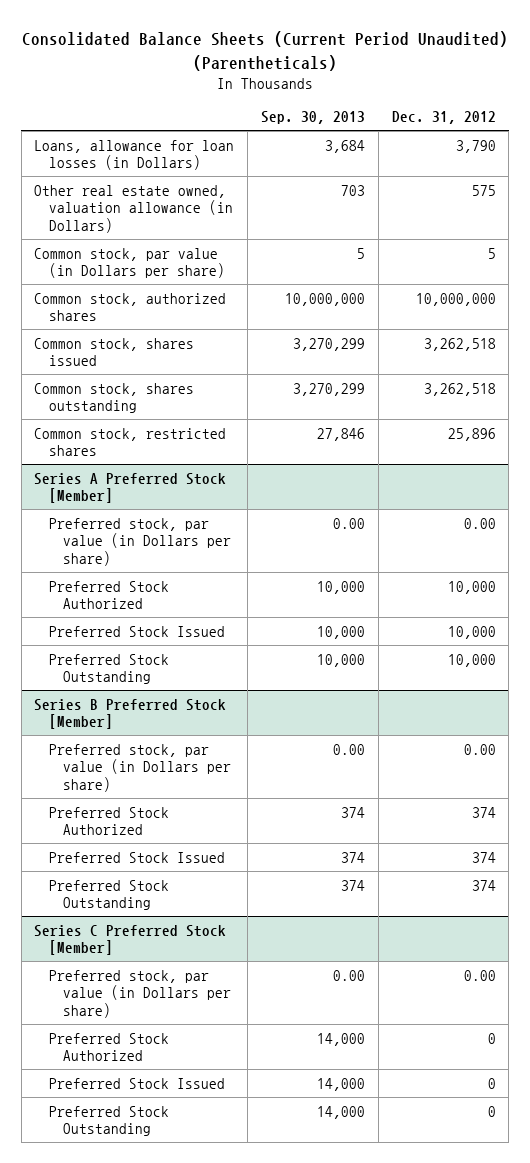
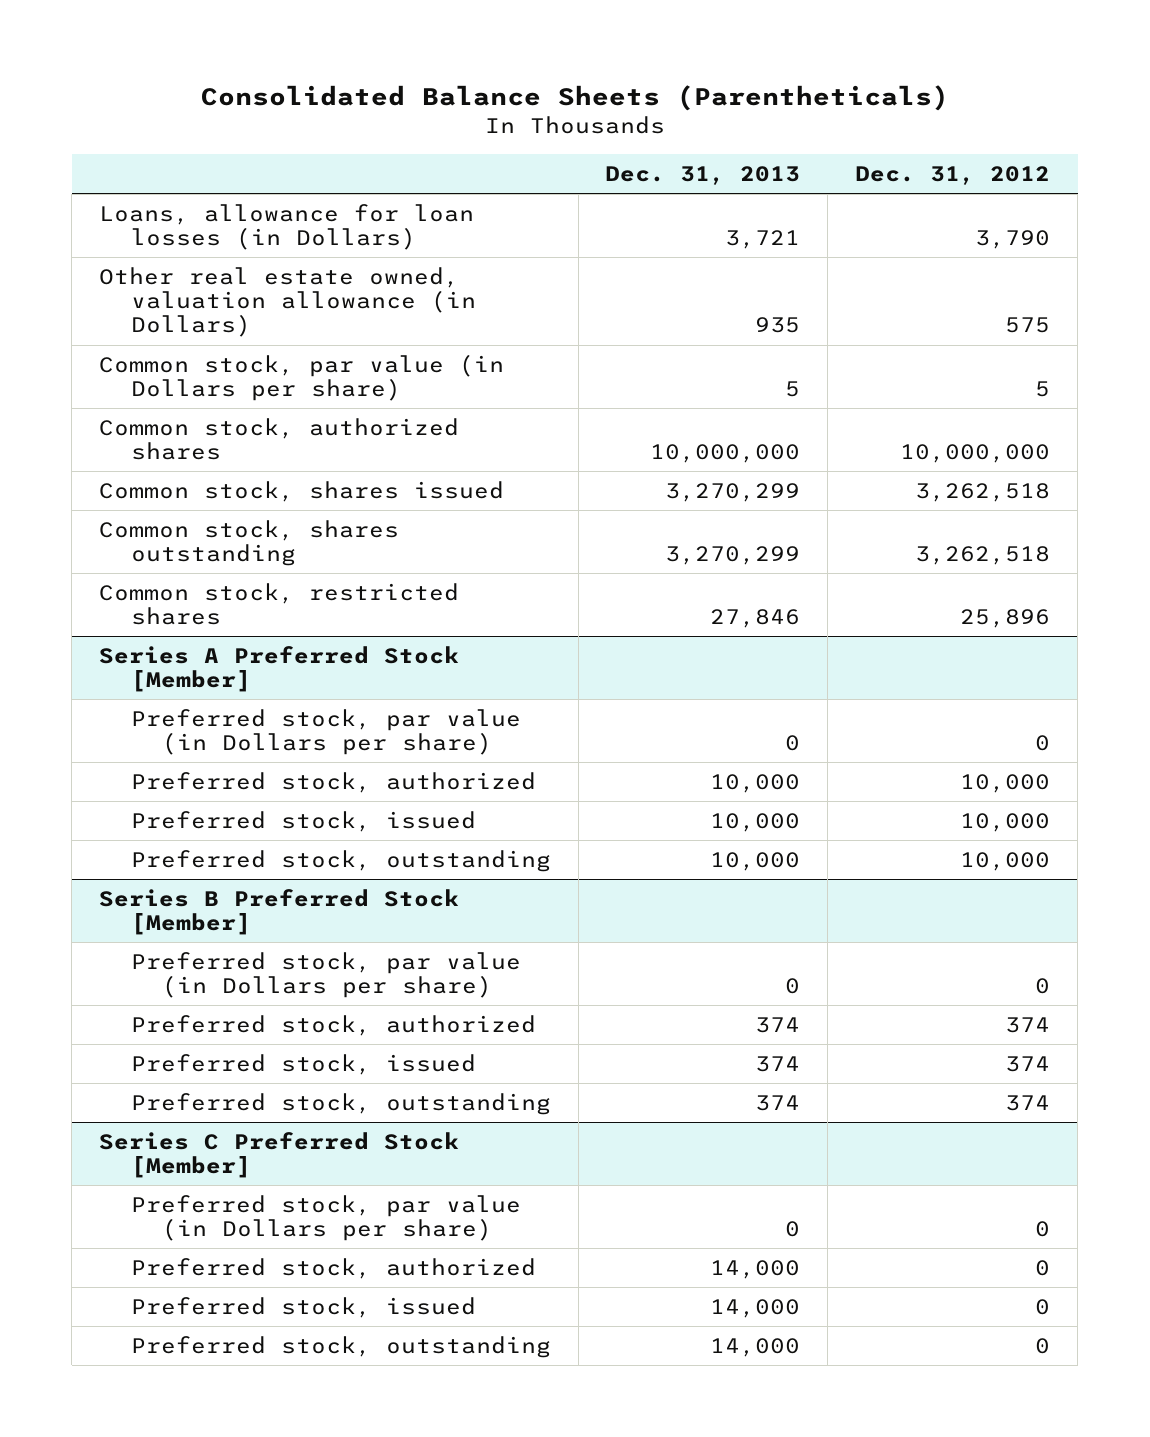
[22,31,509,71] Consolidated Balance Sheets (Current Period Unaudited) (Parentheticals) -> [200,84,949,111] Consolidated Balance Sheets (Parentheticals)
[261,111,366,125] Sep. 30, 2013 -> none
none -> [605,165,801,185] Dec. 31, 2013
[463,517,496,529] 0.00 -> [1035,735,1051,752] 0
[48,580,169,610] Preferred Stock Authorized -> [130,771,536,793] Preferred stock, authorized
[48,625,225,637] Preferred Stock Issued -> [130,810,476,832] Preferred stock, issued
[48,653,169,685] Preferred Stock Outstanding -> [130,849,551,872] Preferred stock, outstanding
[463,743,496,755] 0.00 -> [1035,978,1051,995] 0
[48,806,169,836] Preferred Stock Authorized -> [130,1014,536,1036] Preferred stock, authorized
[48,851,225,863] Preferred Stock Issued -> [130,1053,476,1075] Preferred stock, issued
[48,879,169,911] Preferred Stock Outstanding -> [130,1092,551,1115] Preferred stock, outstanding
[463,969,496,981] 0.00 -> [1035,1221,1051,1238] 0
[48,1032,169,1062] Preferred Stock Authorized -> [130,1257,536,1279] Preferred stock, authorized
[48,1077,225,1089] Preferred Stock Issued -> [130,1296,476,1318] Preferred stock, issued
[48,1105,169,1137] Preferred Stock Outstanding -> [130,1335,551,1358] Preferred stock, outstanding

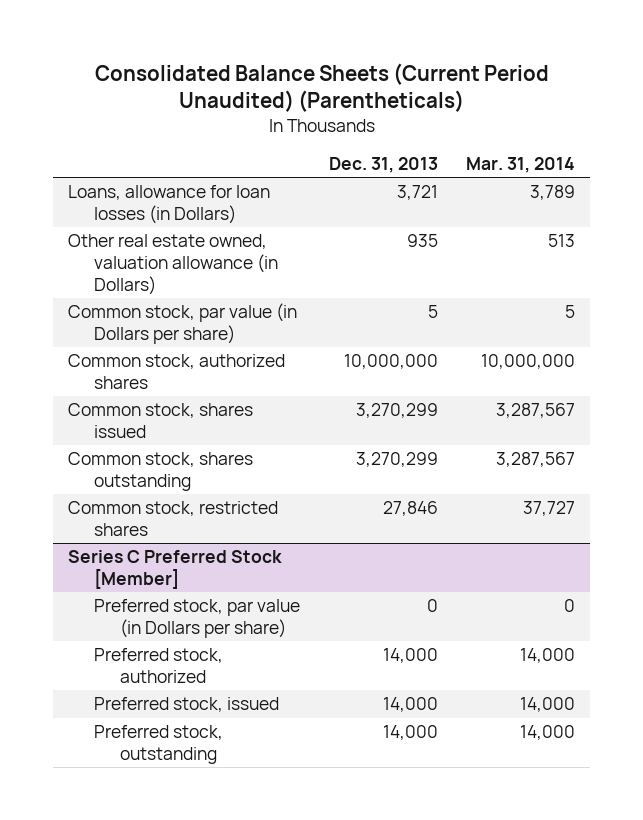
[200,84,949,111] Consolidated Balance Sheets (Parentheticals) -> [94,62,549,113] Consolidated Balance Sheets (Current Period Unaudited) (Parentheticals)
[855,165,1051,185] Dec. 31, 2012 -> none
none -> [466,156,576,173] Mar. 31, 2014
[99,645,460,693] Series A Preferred Stock [Member] -> none
[130,708,521,756] Preferred stock, par value (in Dollars per share) -> none
[130,771,536,793] Preferred stock, authorized -> none
[130,810,476,832] Preferred stock, issued -> none
[130,849,551,872] Preferred stock, outstanding -> none
[99,888,460,936] Series B Preferred Stock [Member] -> none
[130,951,521,999] Preferred stock, par value (in Dollars per share) -> none
[130,1014,536,1036] Preferred stock, authorized -> none
[130,1053,476,1075] Preferred stock, issued -> none
[130,1092,551,1115] Preferred stock, outstanding -> none

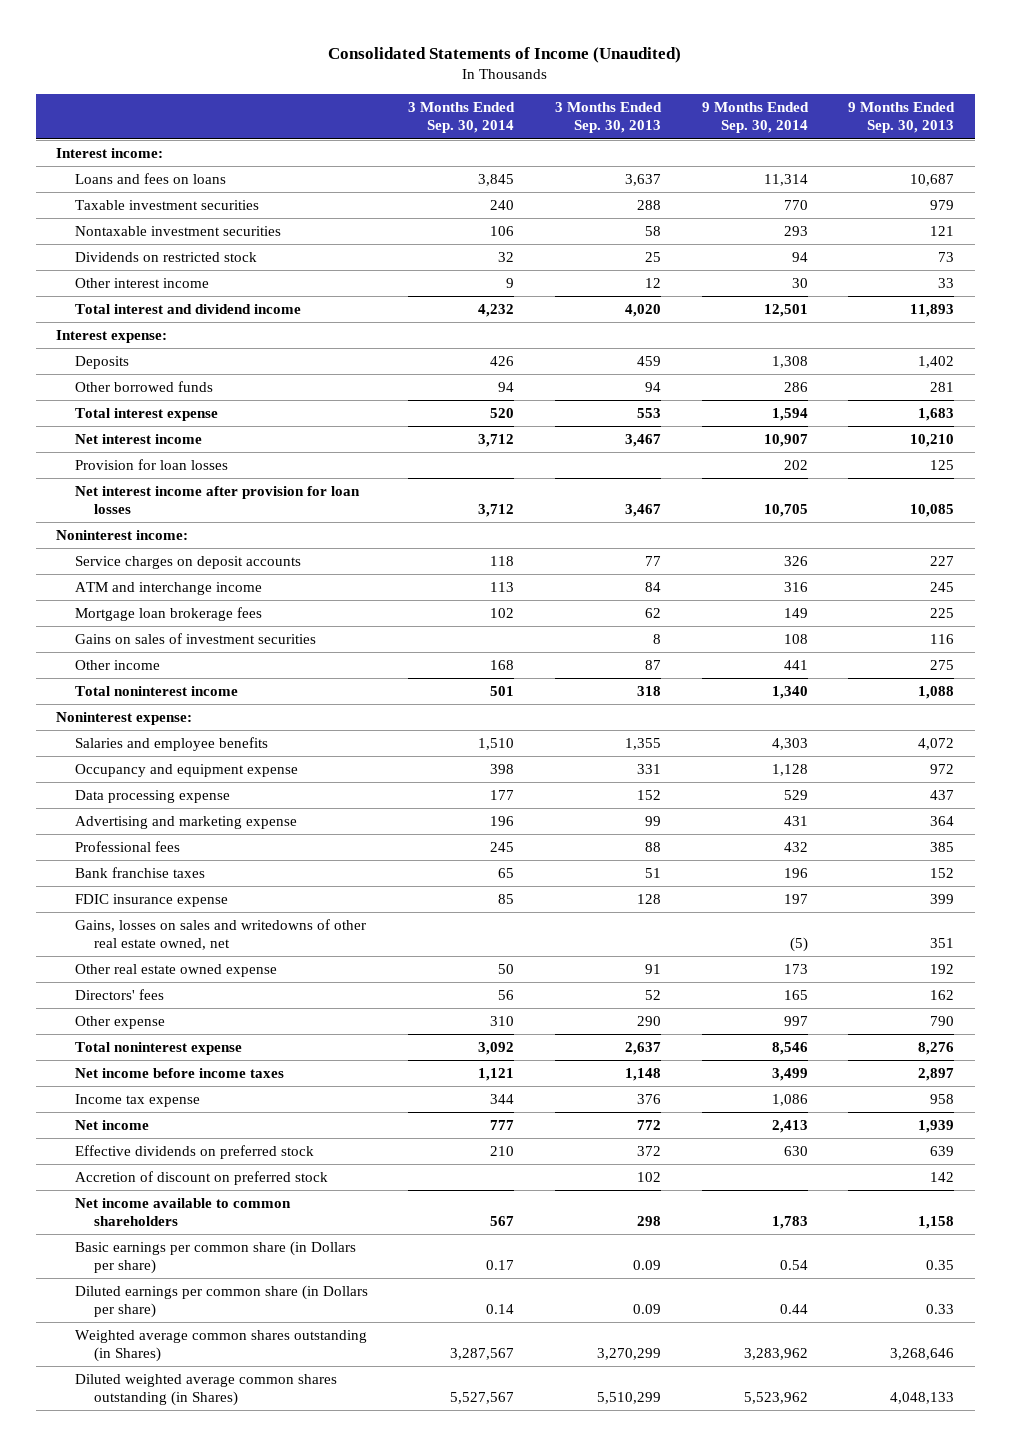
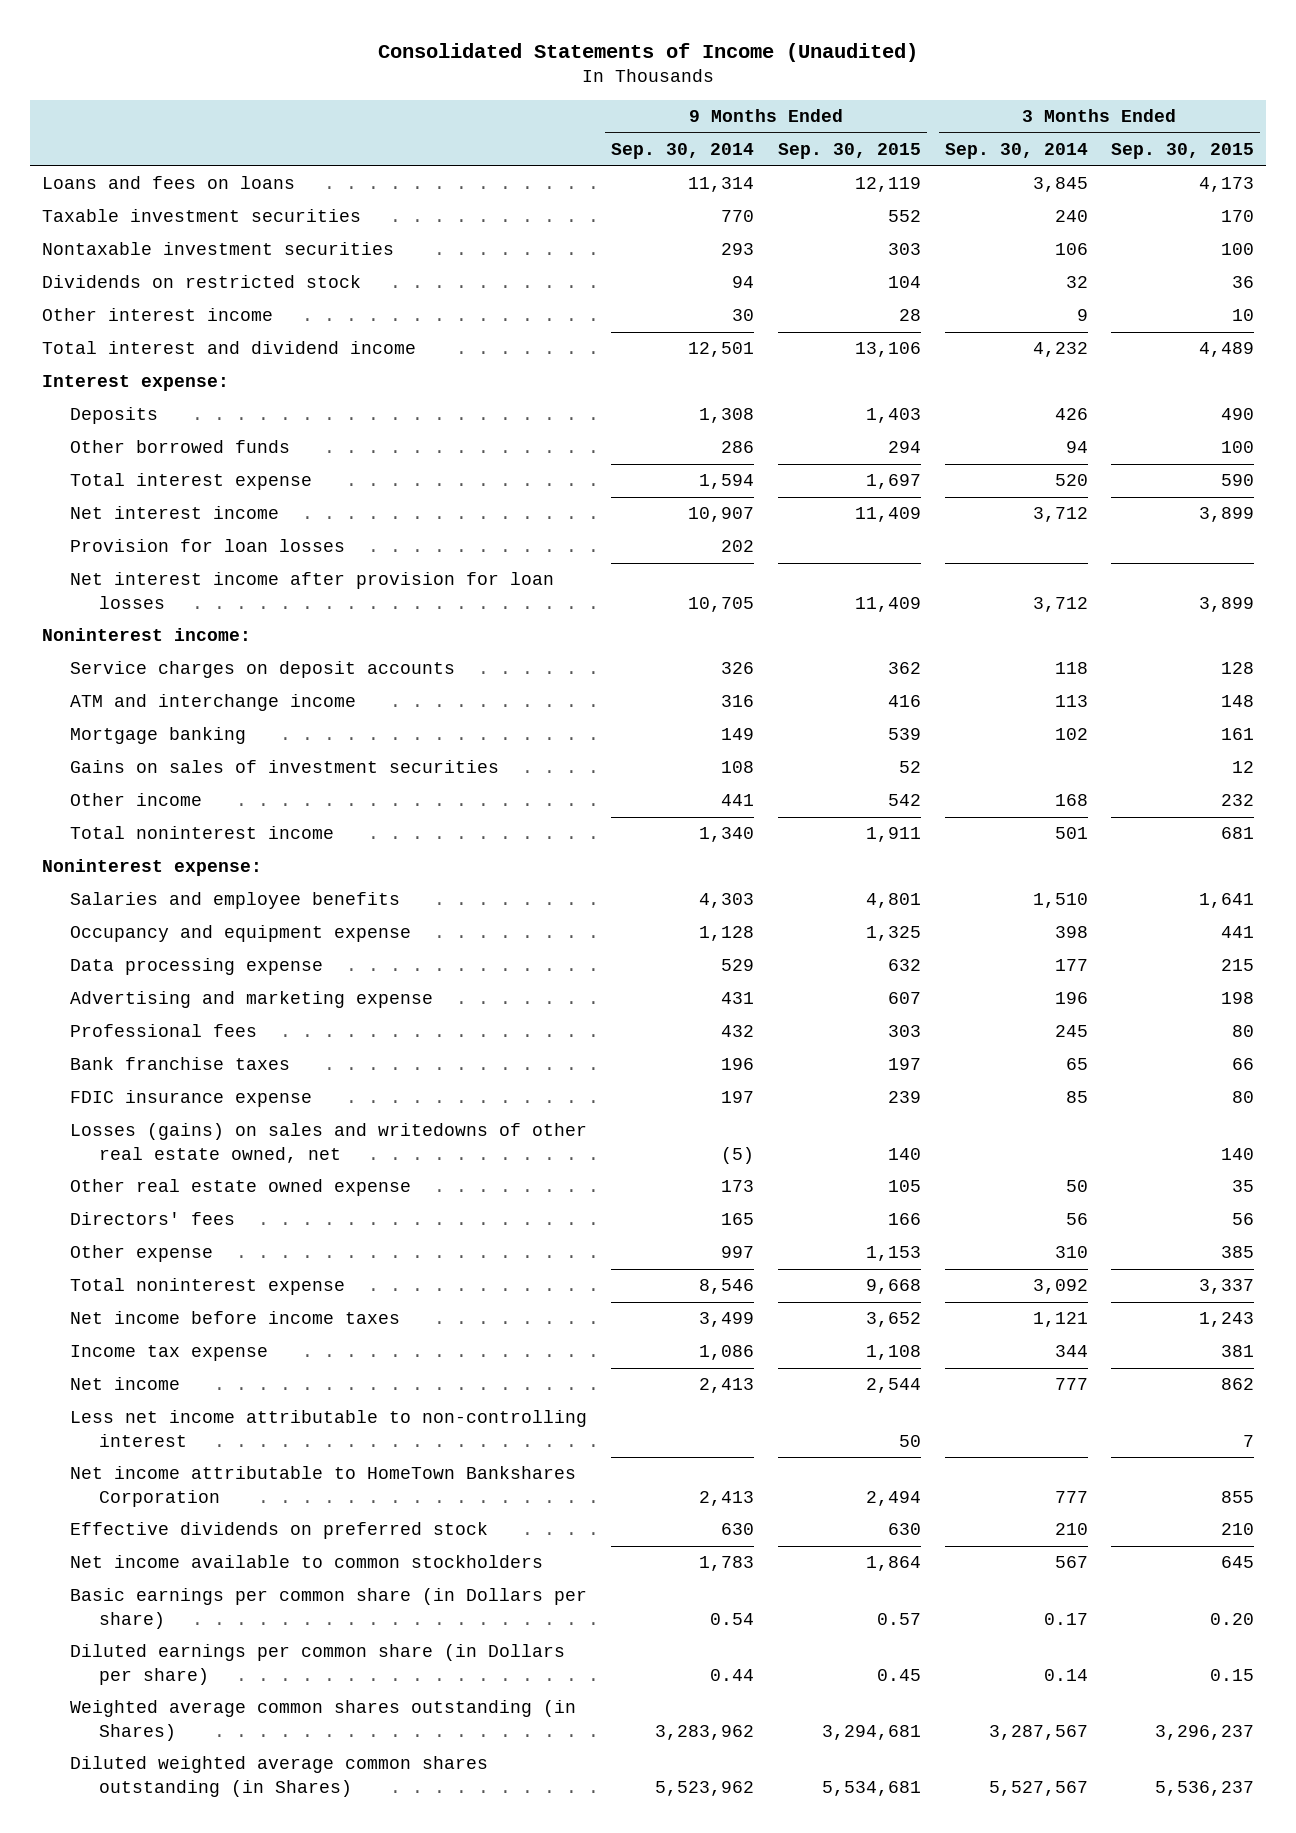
[555,102,663,134] 3 Months Ended Sep. 30, 2013 -> none
[848,102,956,134] 9 Months Ended Sep. 30, 2013 -> none
none -> [777,143,921,160] Sep. 30, 2015
none -> [1111,143,1255,160] Sep. 30, 2015
[55,148,163,159] Interest income: -> none
[74,607,262,622] Mortgage loan brokerage fees -> [70,727,247,745] Mortgage banking
[74,919,366,951] Gains, losses on sales and writedowns of other real estate owned, net -> [70,1123,588,1163] Losses (gains) on sales and writedowns of other real estate owned, net
none -> [70,1410,588,1447] Less net income attributable to non-controlling interest
none -> [70,1466,577,1507] Net income attributable to HomeTown Bankshares Corporation
[74,1171,328,1186] Accretion of discount on preferred stock -> none
[74,1198,291,1227] Net income available to common shareholders -> [70,1555,544,1569] Net income available to common stockholders

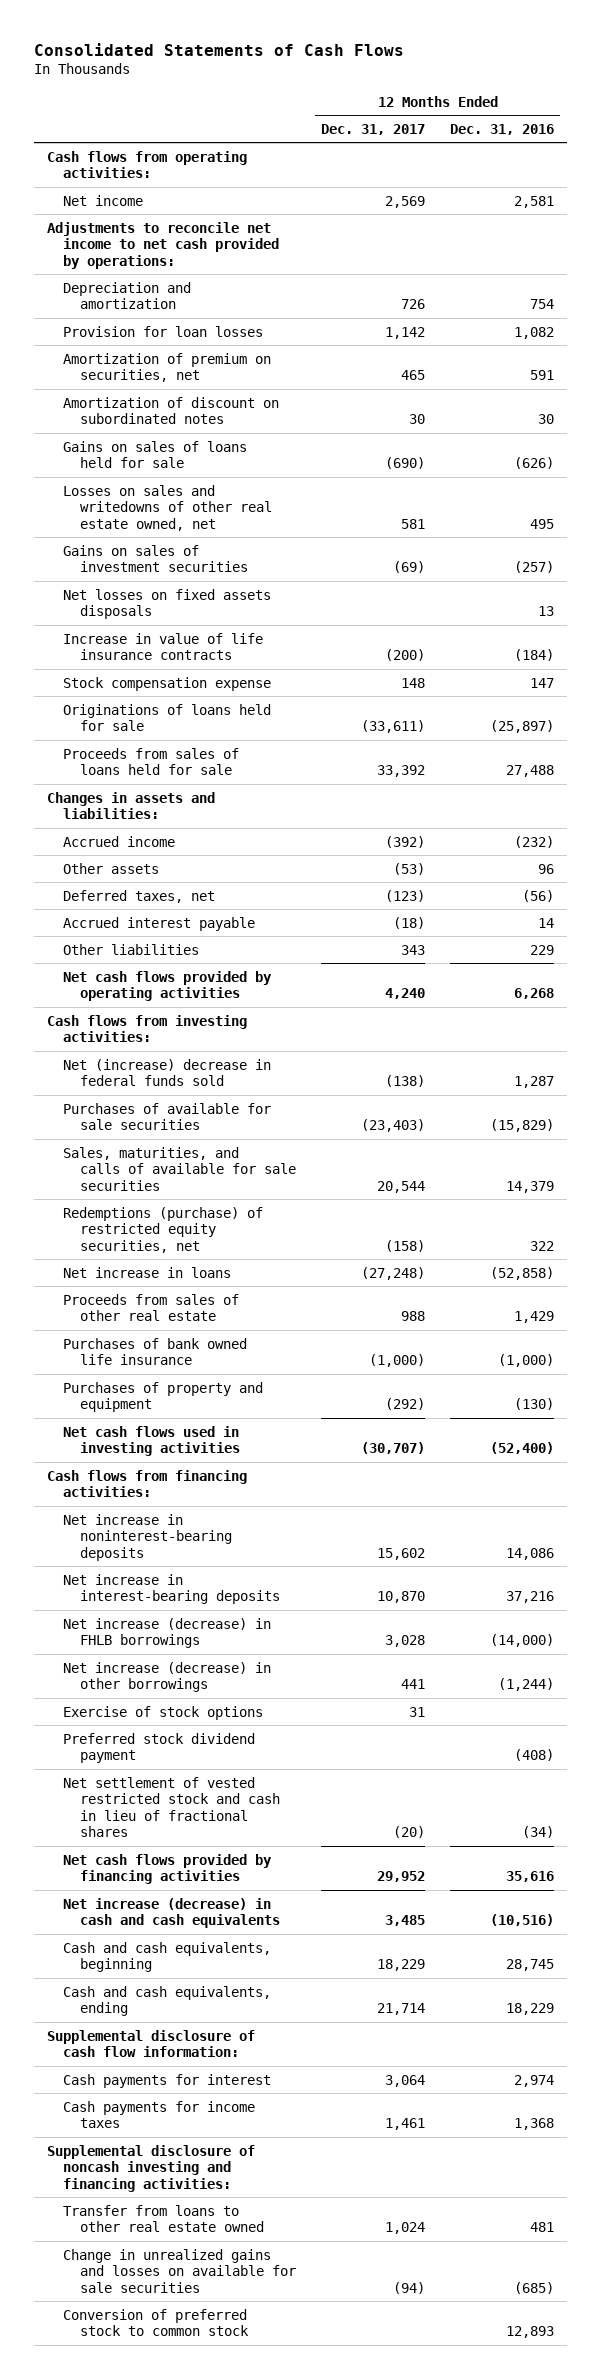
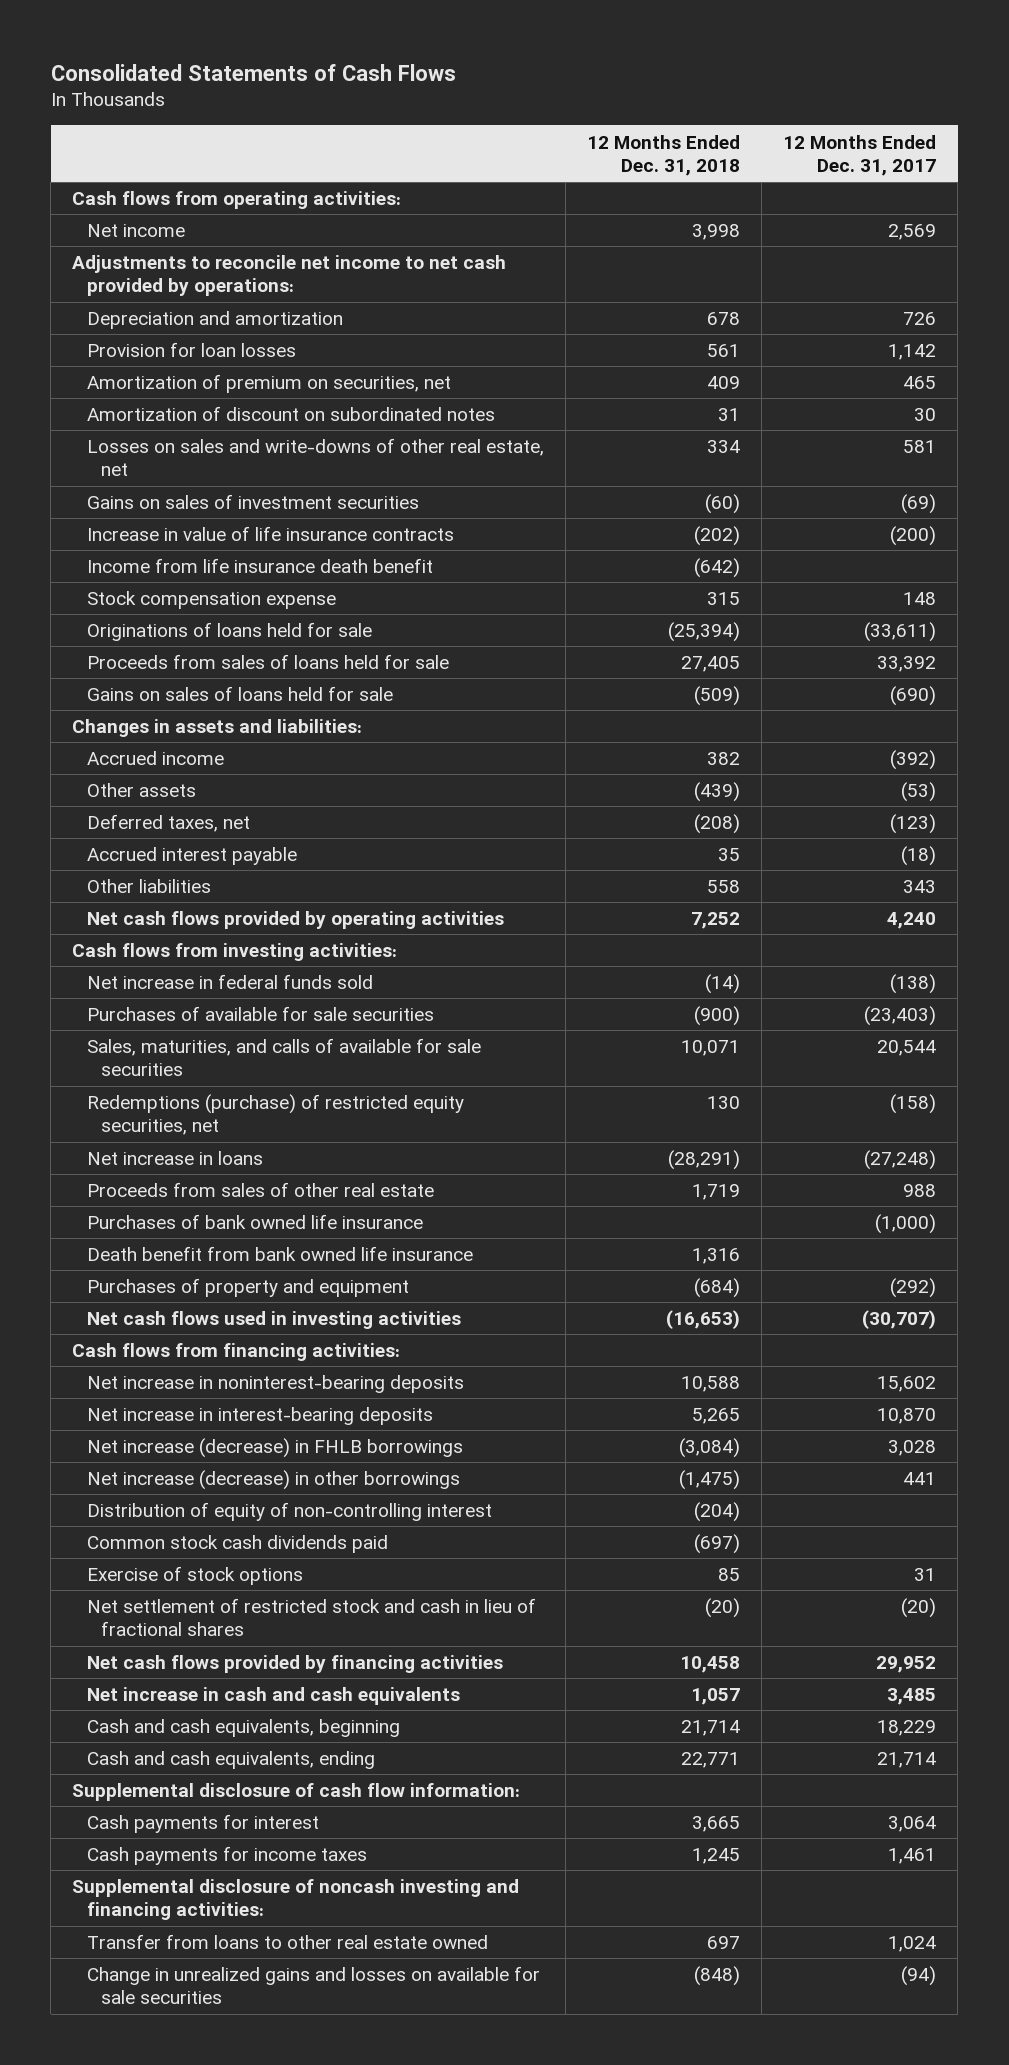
[450,123,555,135] Dec. 31, 2016 -> none
none -> [586,134,740,176] 12 Months Ended Dec. 31, 2018
[63,484,273,531] Losses on sales and writedowns of other real estate owned, net -> [86,438,544,477] Losses on sales and write-downs of other real estate, net
[63,588,272,620] Net losses on fixed assets disposals -> none
none -> [86,558,433,574] Income from life insurance death benefit
[63,440,248,469] Gains on sales of loans held for sale -> [86,686,393,702] Gains on sales of loans held for sale
[63,1058,272,1087] Net (increase) decrease in federal funds sold -> [86,974,373,990] Net increase in federal funds sold
none -> [86,1246,473,1262] Death benefit from bank owned life insurance
none -> [86,1502,492,1522] Distribution of equity of non-controlling interest
none -> [86,1535,388,1554] Common stock cash dividends paid
[63,1732,256,1764] Preferred stock dividend payment -> none
[63,1776,281,1838] Net settlement of vested restricted stock and cash in lieu of fractional shares -> [86,1598,536,1637] Net settlement of restricted stock and cash in lieu of fractional shares
[63,1897,281,1929] Net increase (decrease) in cash and cash equivalents -> [86,1687,460,1706] Net increase in cash and cash equivalents
[63,2308,250,2337] Conversion of preferred stock to common stock -> none

